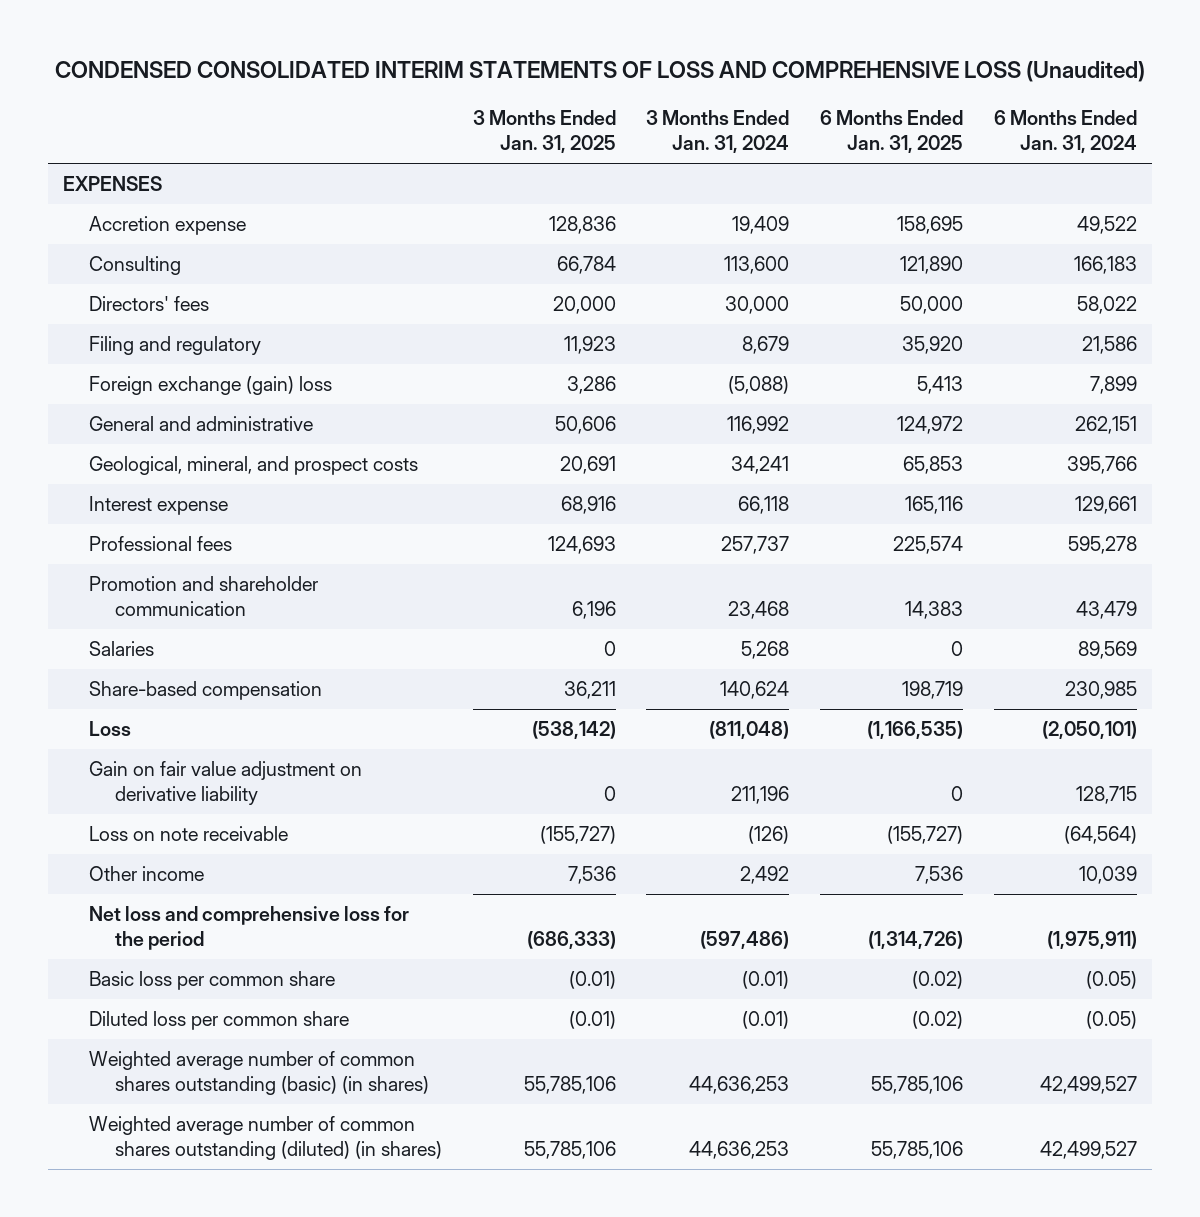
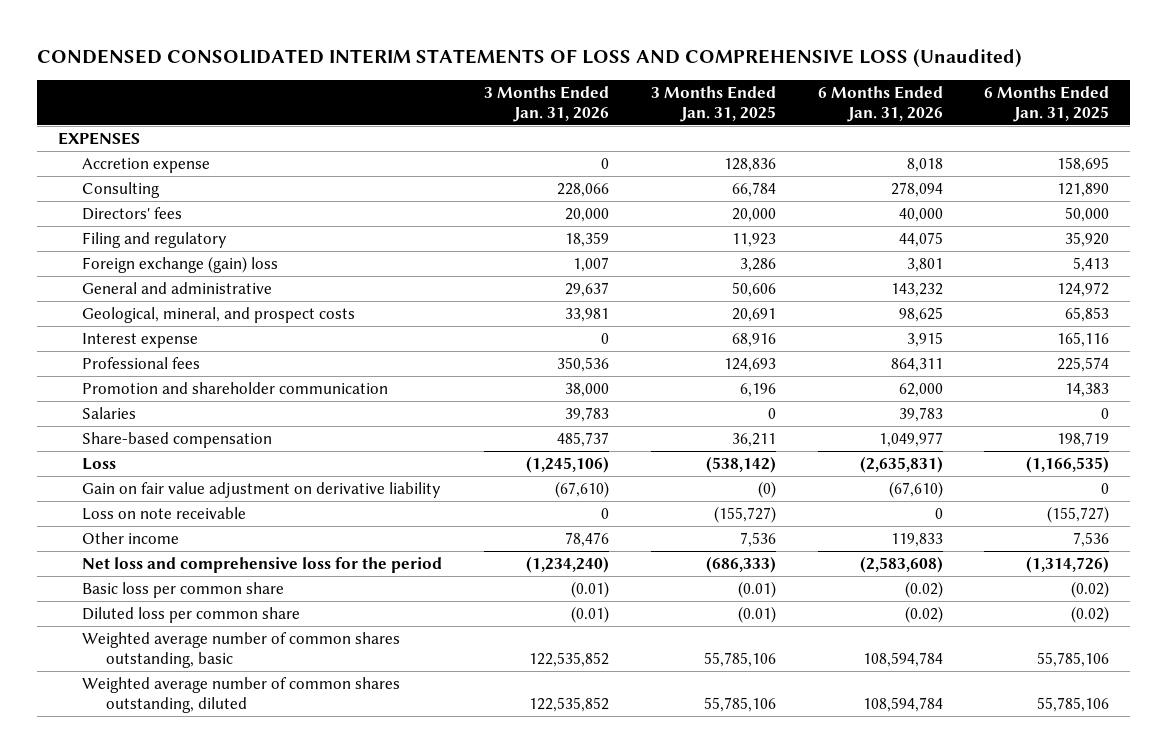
[646,109,790,154] 3 Months Ended Jan. 31, 2024 -> none
[993,109,1137,154] 6 Months Ended Jan. 31, 2024 -> none
none -> [483,85,609,122] 3 Months Ended Jan. 31, 2026
none -> [817,85,943,122] 6 Months Ended Jan. 31, 2026
[603,786,616,802] 0 -> [757,480,776,498] (0)
[89,1051,429,1096] Weighted average number of common shares outstanding (basic) (in shares) -> [82,631,401,668] Weighted average number of common shares outstanding, basic
[89,1116,442,1161] Weighted average number of common shares outstanding (diluted) (in shares) -> [82,676,401,713] Weighted average number of common shares outstanding, diluted

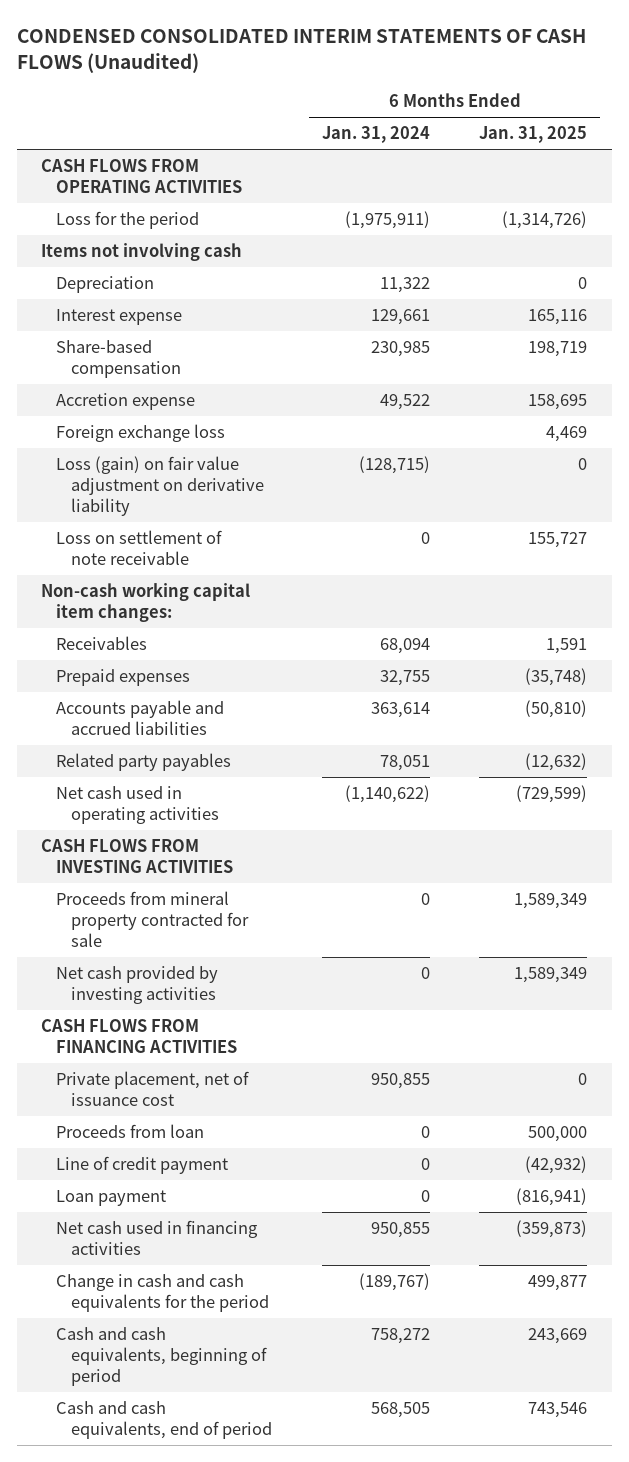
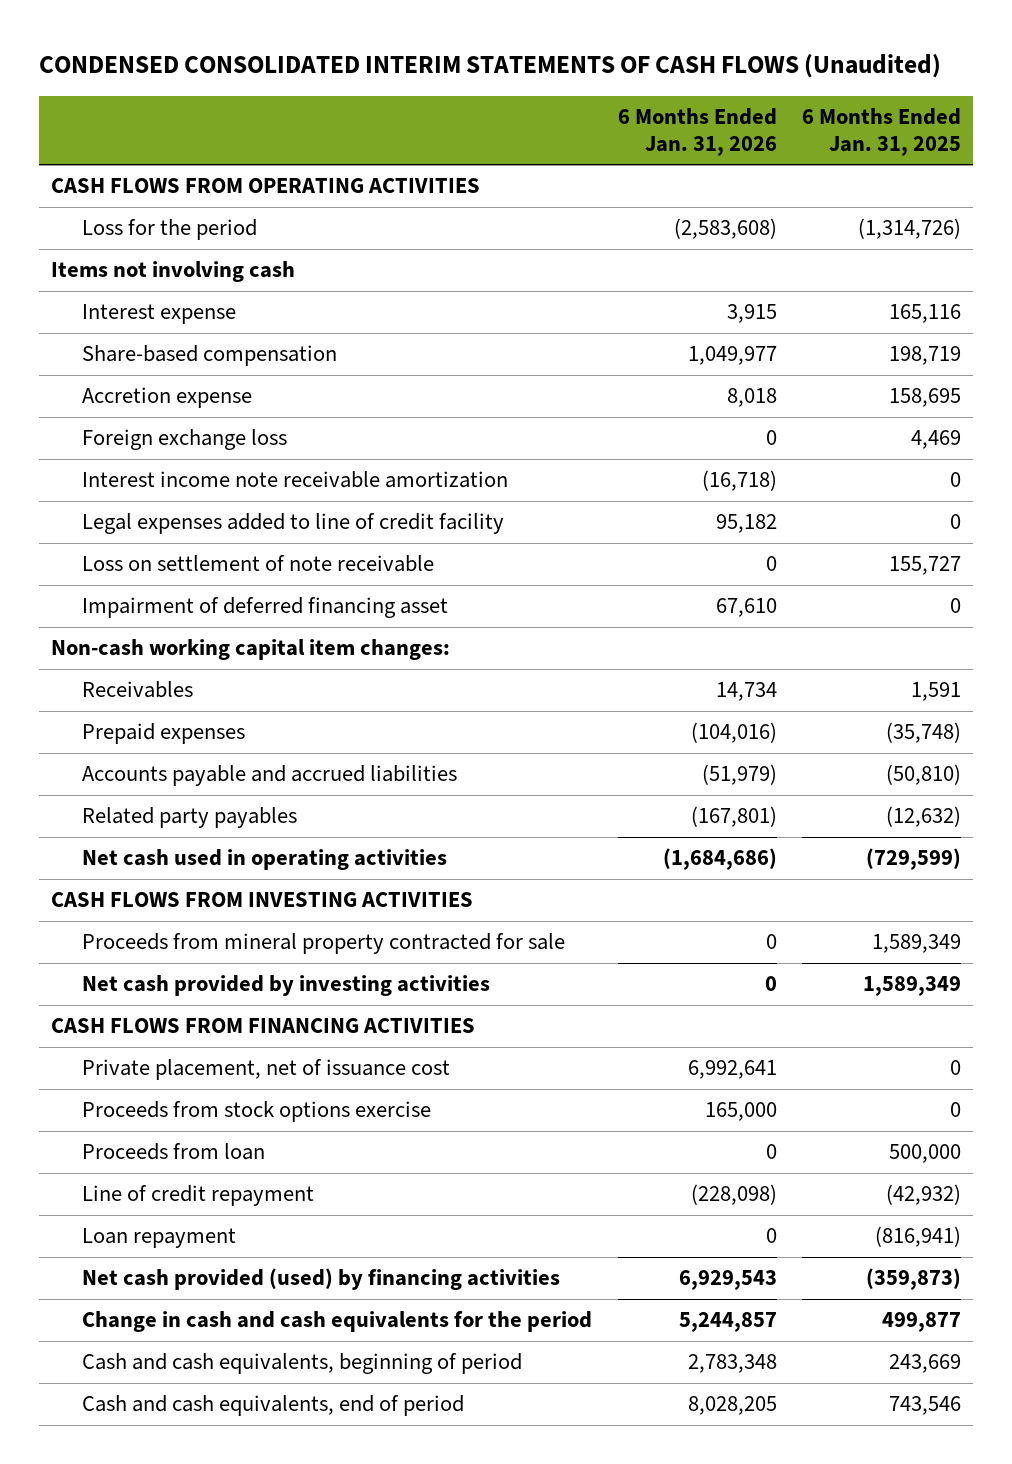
[321,126,430,144] Jan. 31, 2024 -> none
none -> [617,107,777,156] 6 Months Ended Jan. 31, 2026
[56,276,155,294] Depreciation -> none
[56,456,265,516] Loss (gain) on fair value adjustment on derivative liability -> none
none -> [82,471,509,489] Interest income note receivable amortization
none -> [82,513,505,535] Legal expenses added to line of credit facility
none -> [82,597,449,619] Impairment of deferred financing asset
none -> [82,1101,432,1123] Proceeds from stock options exercise
[56,1156,229,1175] Line of credit payment -> [82,1185,315,1207] Line of credit repayment
[56,1190,167,1207] Loan payment -> [82,1228,237,1249] Loan repayment
[56,1220,259,1255] Net cash used in financing activities -> [82,1268,561,1291] Net cash provided (used) by financing activities

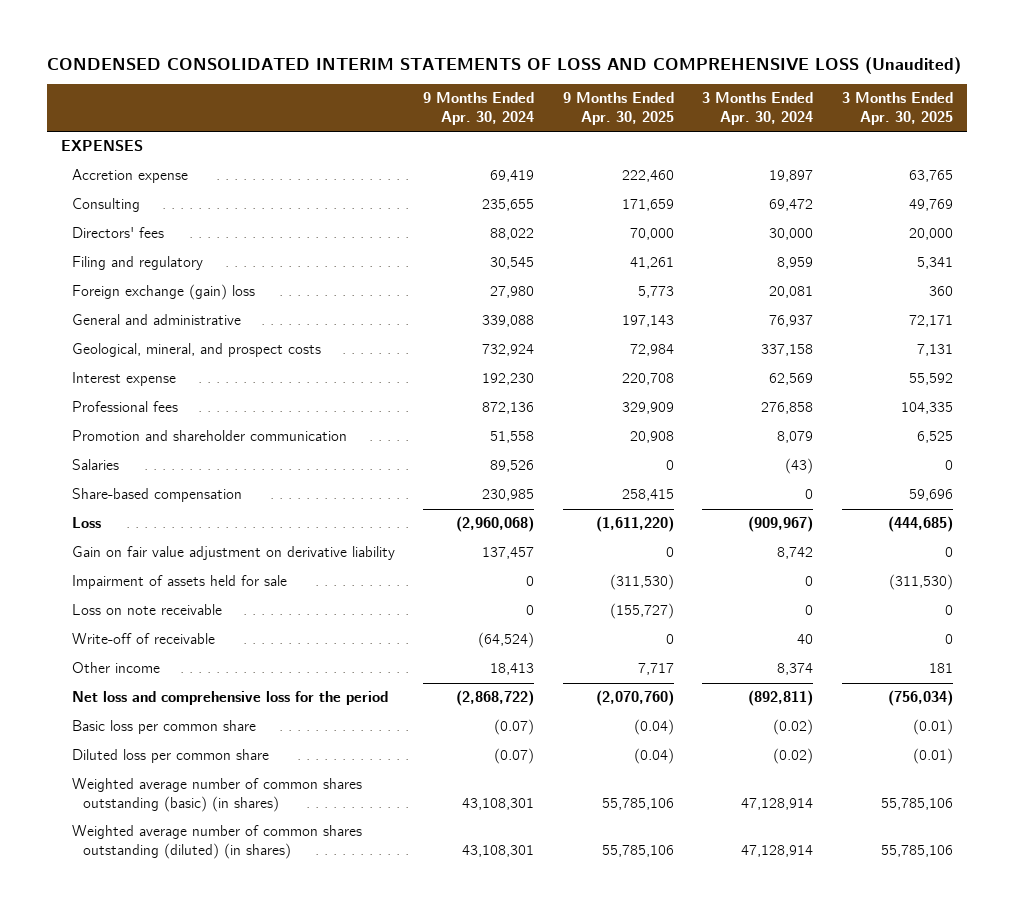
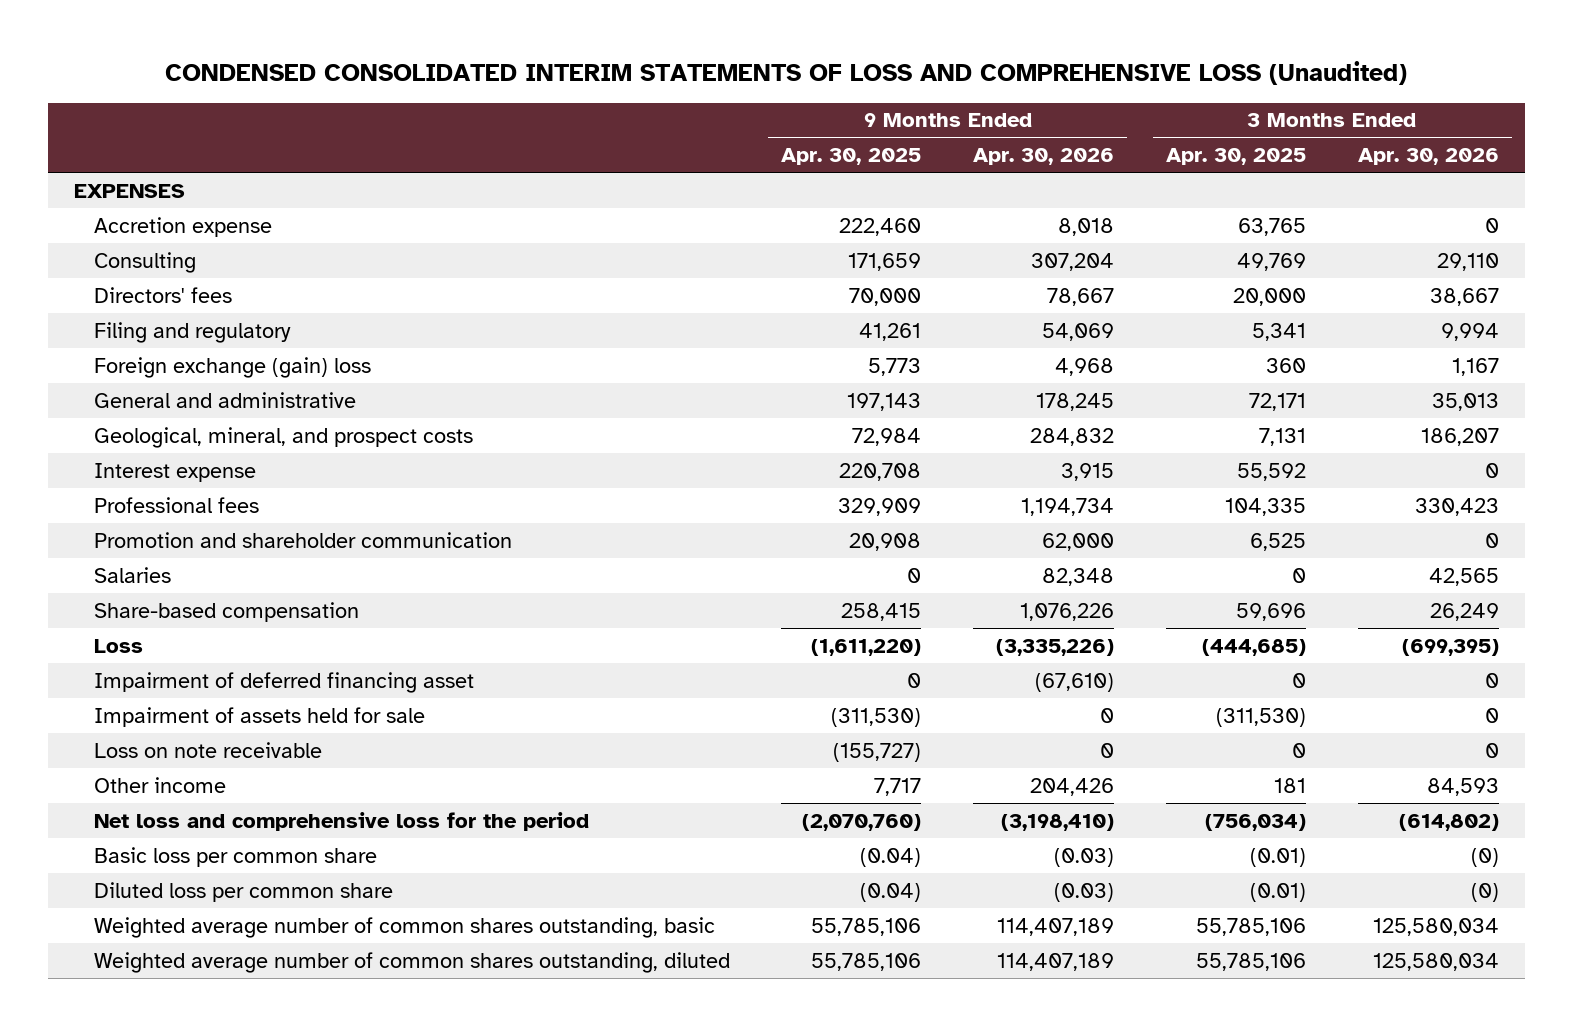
[423,92,535,125] 9 Months Ended Apr. 30, 2024 -> none
[702,92,814,125] 3 Months Ended Apr. 30, 2024 -> none
none -> [973,148,1115,166] Apr. 30, 2026
none -> [1357,148,1499,166] Apr. 30, 2026
[72,546,396,561] Gain on fair value adjustment on derivative liability -> none
none -> [93,671,474,693] Impairment of deferred financing asset
[72,633,216,645] Write-off of receivable -> none
[72,778,363,812] Weighted average number of common shares outstanding (basic) (in shares) -> [93,916,715,938] Weighted average number of common shares outstanding, basic
[72,825,363,859] Weighted average number of common shares outstanding (diluted) (in shares) -> [93,951,730,973] Weighted average number of common shares outstanding, diluted

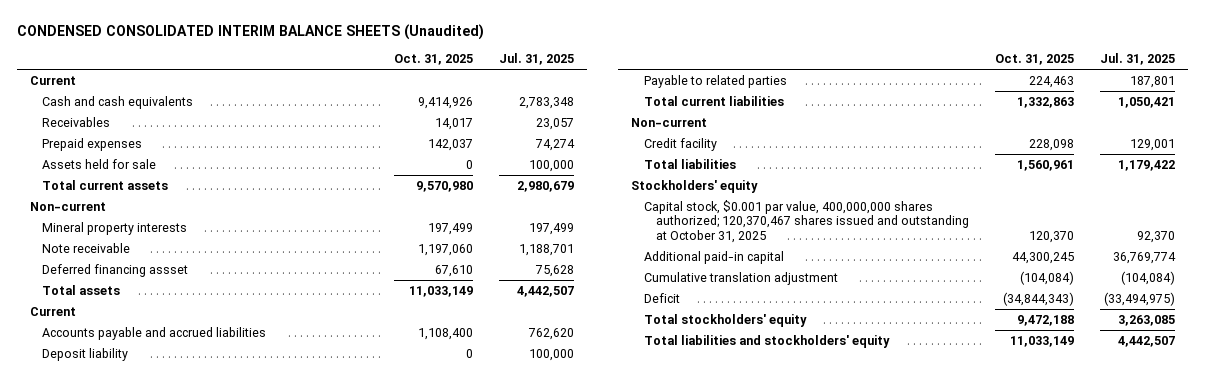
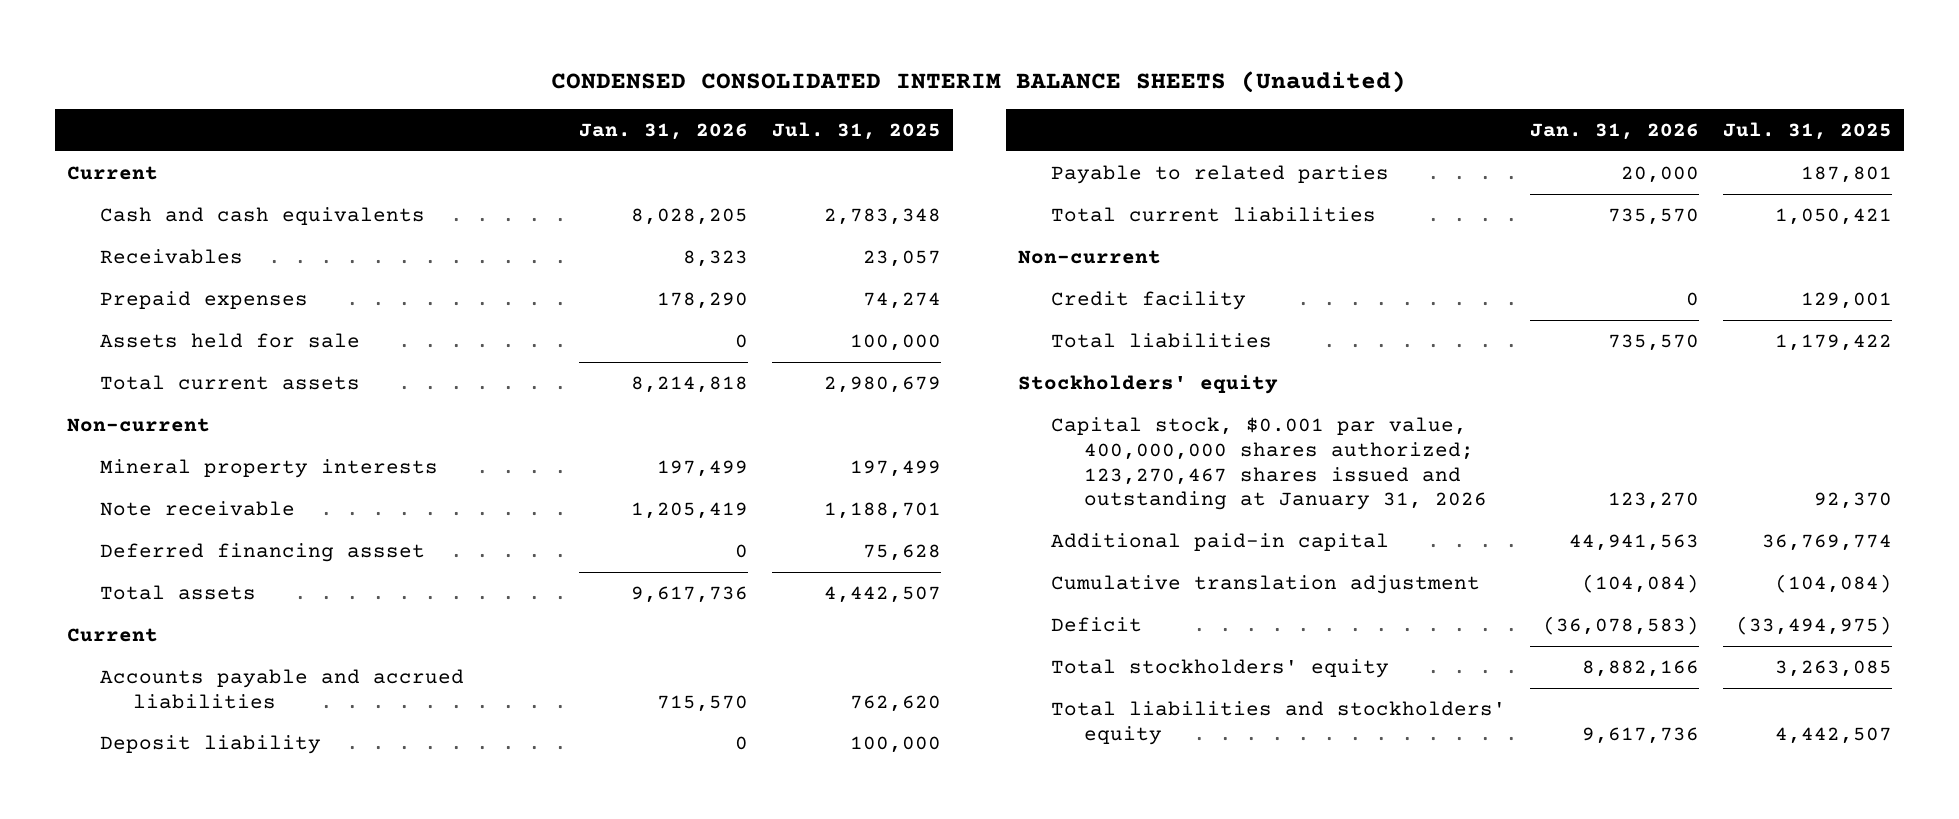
[394,54,474,66] Oct. 31, 2025 -> none
none -> [579,123,749,141] Jan. 31, 2026
[643,199,970,244] Capital stock, $0.001 par value, 400,000,000 shares authorized; 120,370,467 shares issued and outstanding at October 31, 2025 -> [1050,416,1487,511] Capital stock, $0.001 par value, 400,000,000 shares authorized; 123,270,467 shares issued and outstanding at January 31, 2026

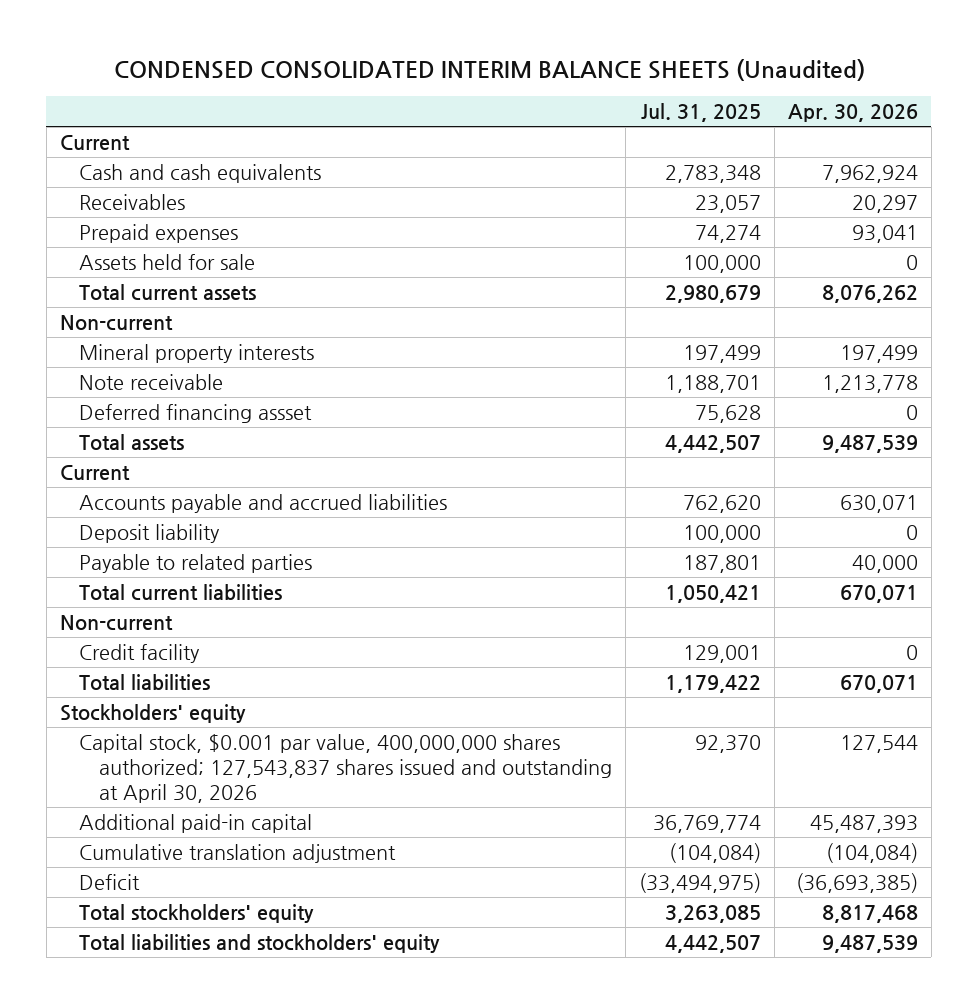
[579,123,749,141] Jan. 31, 2026 -> none
none -> [787,104,918,123] Apr. 30, 2026
[1050,416,1487,511] Capital stock, $0.001 par value, 400,000,000 shares authorized; 123,270,467 shares issued and outstanding at January 31, 2026 -> [79,733,612,803] Capital stock, $0.001 par value, 400,000,000 shares authorized; 127,543,837 shares issued and outstanding at April 30, 2026

